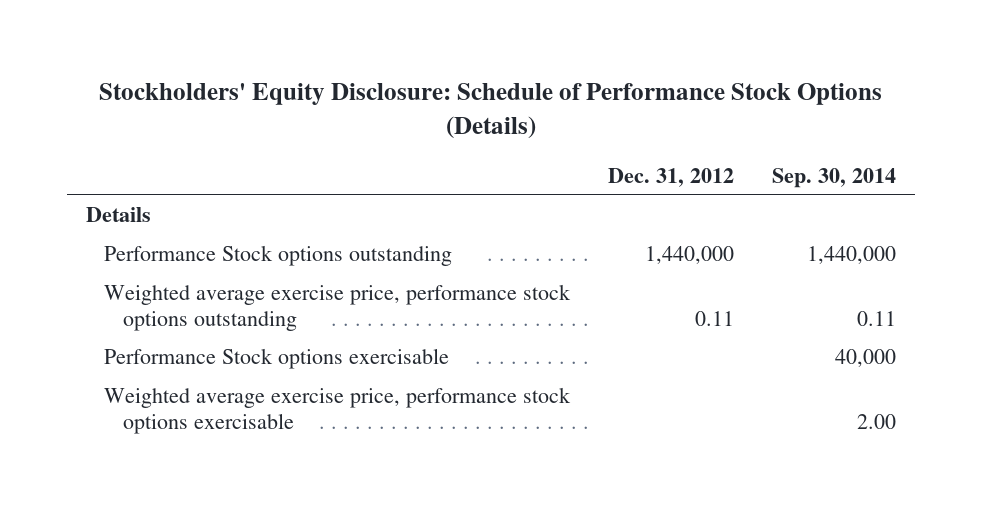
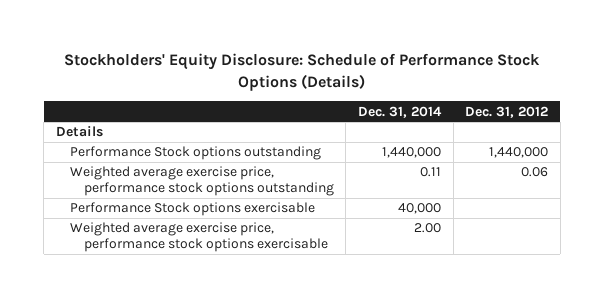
[772,167,897,188] Sep. 30, 2014 -> none
none -> [357,105,442,118] Dec. 31, 2014
[695,311,735,327] 0.11 -> [521,167,549,178] 0.06

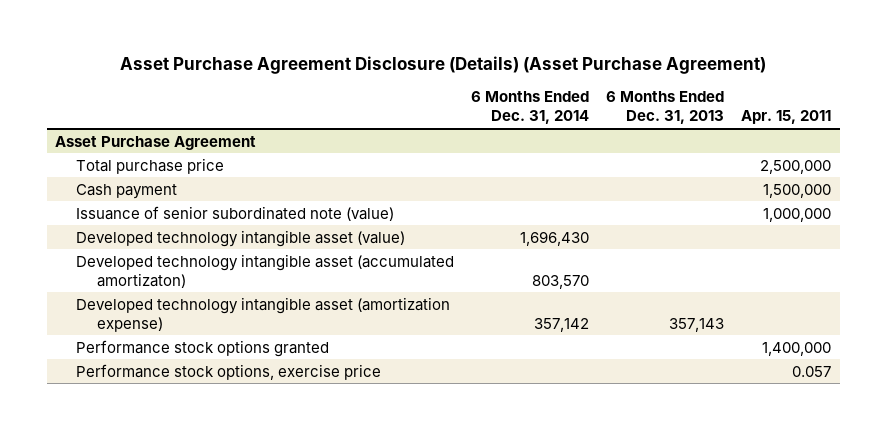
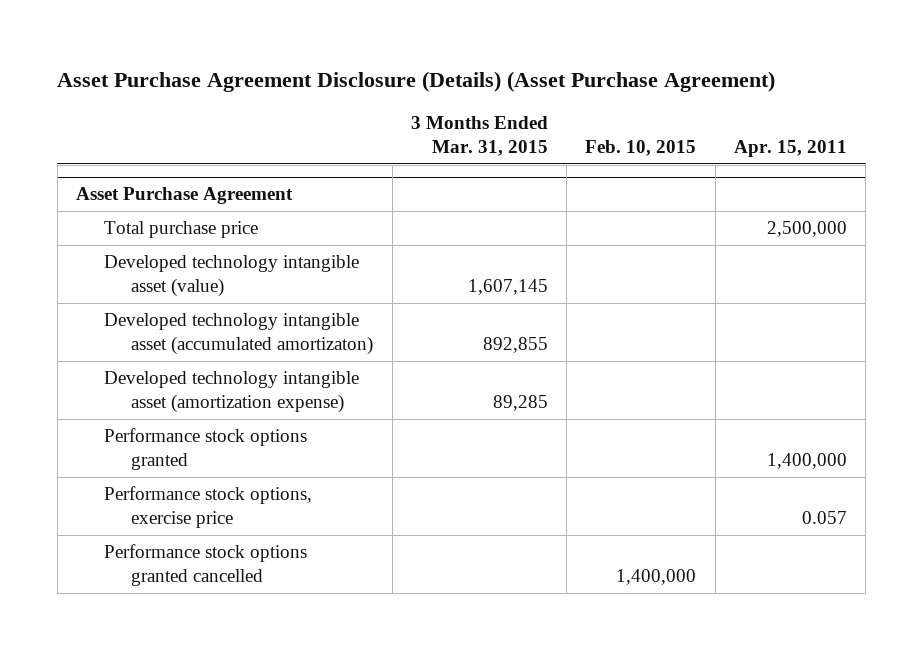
[471,91,590,125] 6 Months Ended Dec. 31, 2014 -> none
[606,91,725,125] 6 Months Ended Dec. 31, 2013 -> none
none -> [410,116,548,157] 3 Months Ended Mar. 31, 2015
none -> [585,140,697,157] Feb. 10, 2015
[76,183,178,199] Cash payment -> none
[76,205,395,221] Issuance of senior subordinated note (value) -> none
none -> [103,544,307,587] Performance stock options granted cancelled

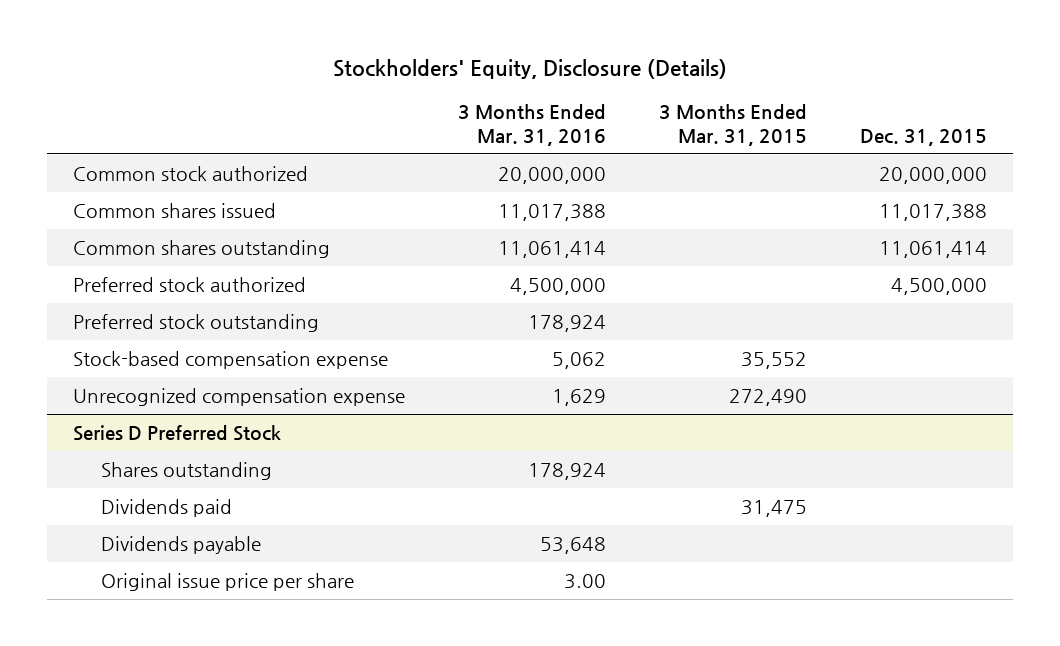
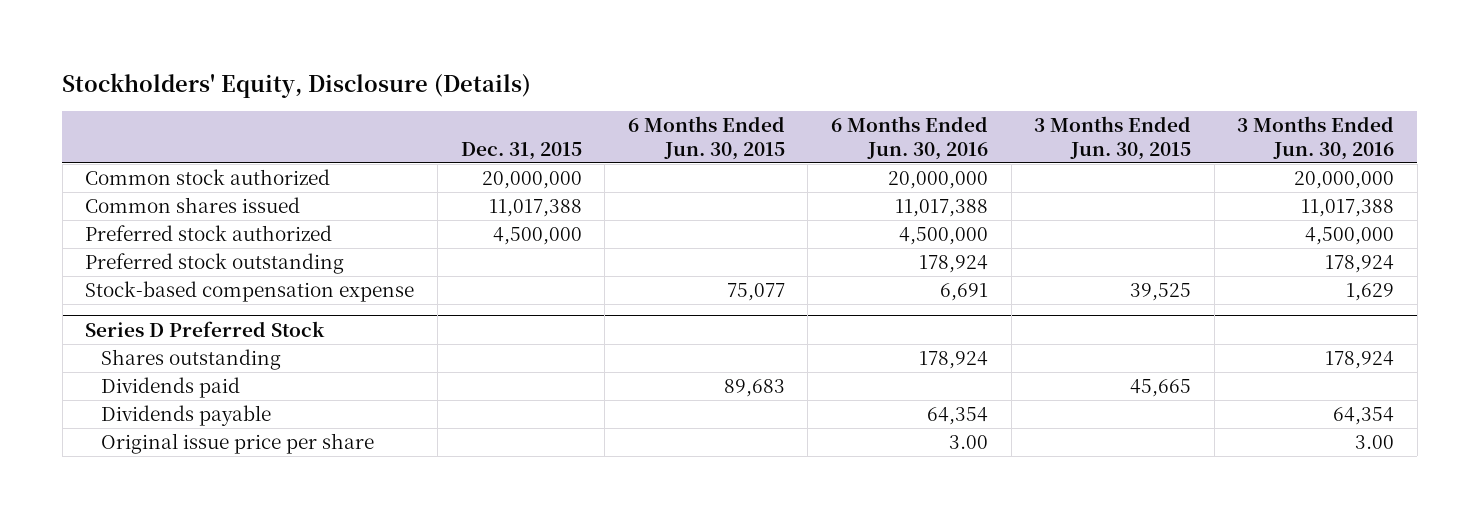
[458,104,607,146] 3 Months Ended Mar. 31, 2016 -> none
[658,104,807,146] 3 Months Ended Mar. 31, 2015 -> none
none -> [627,116,785,160] 6 Months Ended Jun. 30, 2015
none -> [830,116,988,160] 6 Months Ended Jun. 30, 2016
none -> [1034,116,1192,160] 3 Months Ended Jun. 30, 2015
none -> [1237,116,1395,160] 3 Months Ended Jun. 30, 2016
[73,240,331,259] Common shares outstanding -> none
[73,388,406,407] Unrecognized compensation expense -> none

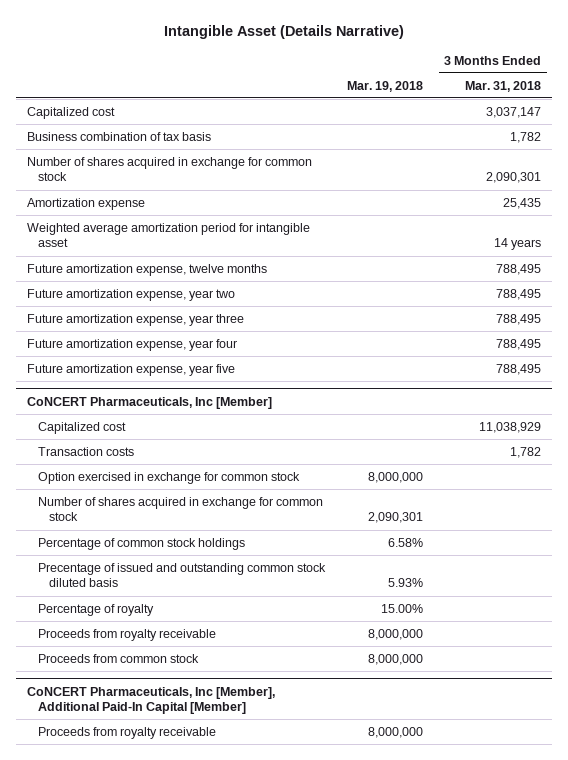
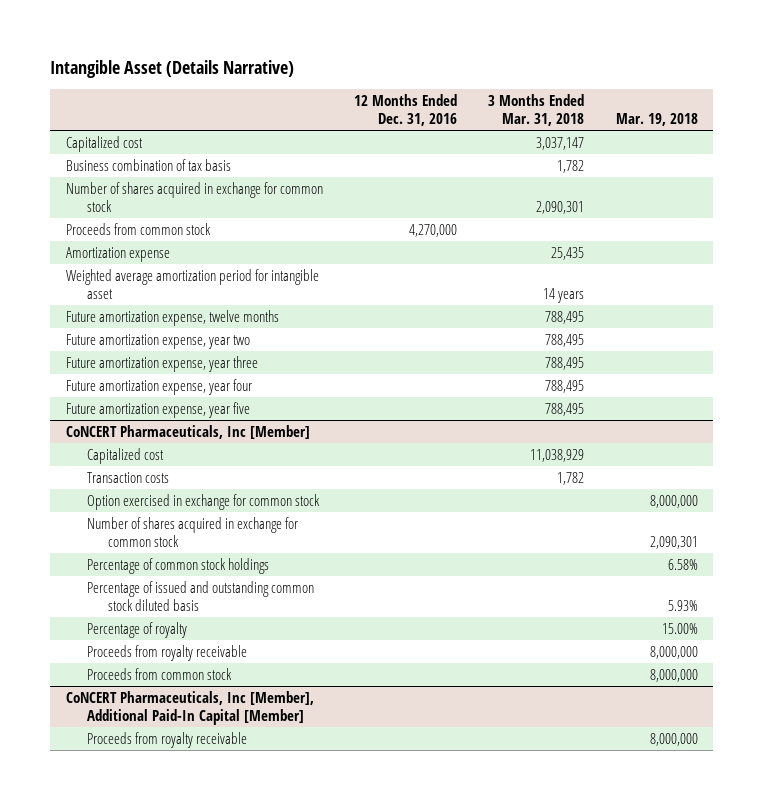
none -> [354,93,458,126] 12 Months Ended Dec. 31, 2016
none -> [65,223,211,236] Proceeds from common stock
[37,562,326,588] Precentage of issued and outstanding common stock diluted basis -> [86,581,314,612] Percentage of issued and outstanding common stock diluted basis

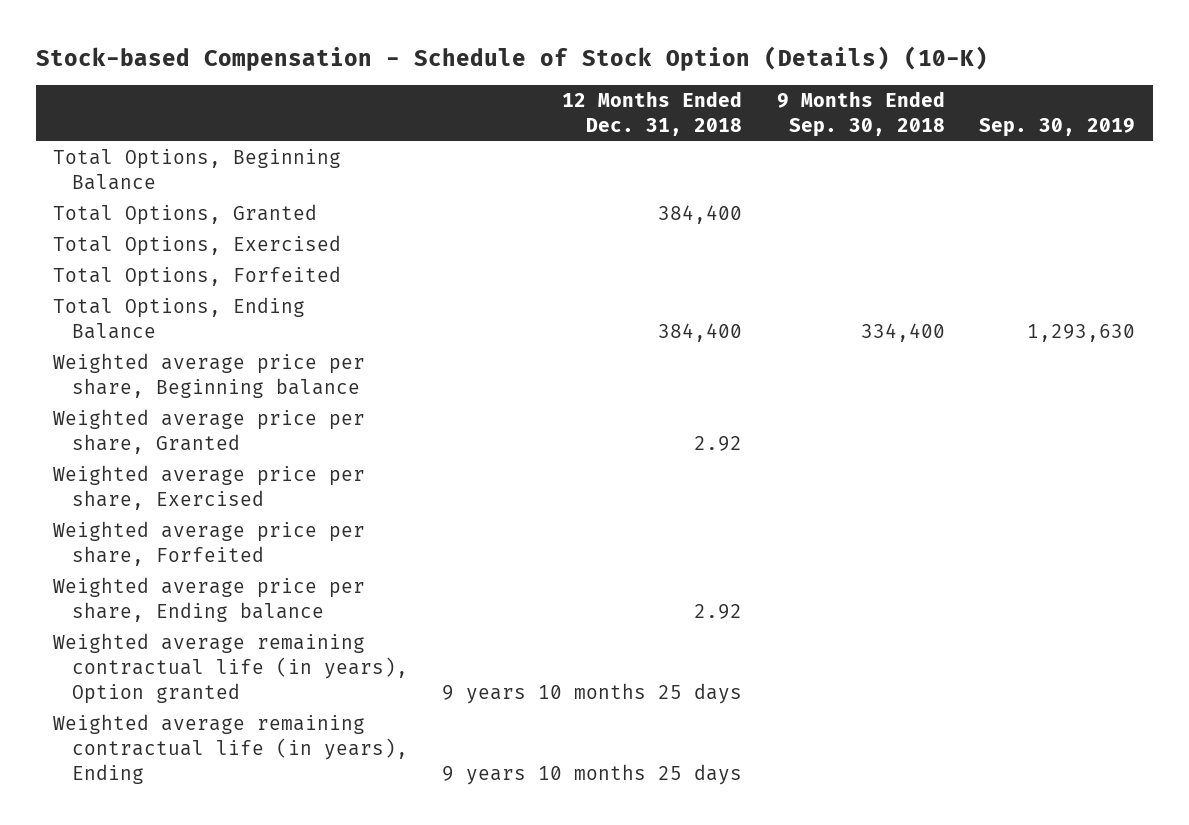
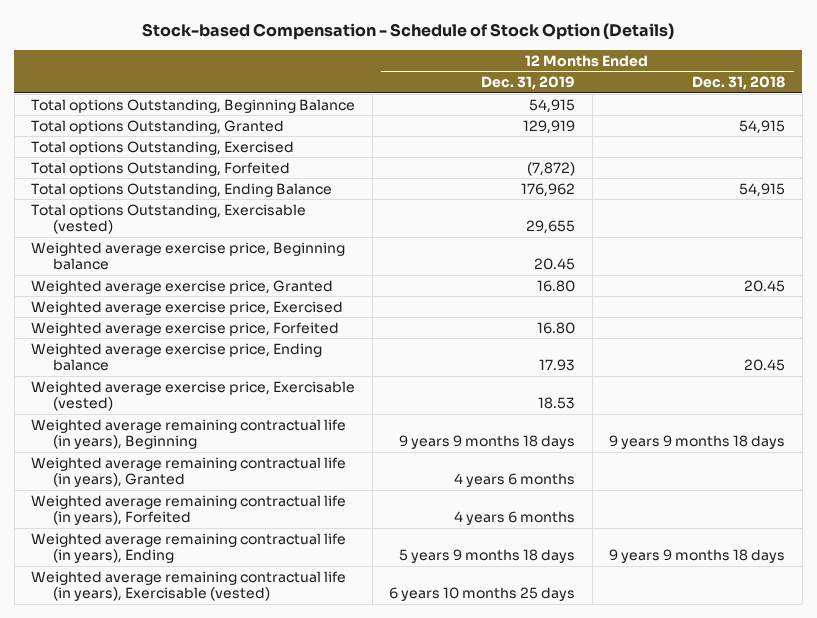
[36,45,989,71] Stock-based Compensation - Schedule of Stock Option (Details) (10-K) -> [142,22,675,40] Stock-based Compensation - Schedule of Stock Option (Details)
[776,91,945,137] 9 Months Ended Sep. 30, 2018 -> none
[979,117,1136,137] Sep. 30, 2019 -> none
none -> [481,75,576,90] Dec. 31, 2019
[53,149,342,191] Total Options, Beginning Balance -> [31,98,356,113] Total options Outstanding, Beginning Balance
[53,204,318,226] Total Options, Granted -> [31,119,285,134] Total options Outstanding, Granted
[658,205,743,225] 384,400 -> [739,119,786,134] 54,915
[53,235,342,257] Total Options, Exercised -> [31,140,295,155] Total options Outstanding, Exercised
[53,266,342,288] Total Options, Forfeited -> [31,161,291,176] Total options Outstanding, Forfeited
[53,297,306,340] Total Options, Ending Balance -> [31,182,333,197] Total options Outstanding, Ending Balance
[658,323,743,343] 384,400 -> [739,182,786,197] 54,915
none -> [31,203,307,235] Total options Outstanding, Exercisable (vested)
[53,353,366,399] Weighted average price per share, Beginning balance -> [31,241,346,271] Weighted average exercise price, Beginning balance
[53,409,366,455] Weighted average price per share, Granted -> [31,279,334,294] Weighted average exercise price, Granted
[694,436,743,452] 2.92 -> [744,279,786,292] 20.45
[53,465,366,511] Weighted average price per share, Exercised -> [31,300,344,315] Weighted average exercise price, Exercised
[53,521,366,567] Weighted average price per share, Forfeited -> [31,321,340,336] Weighted average exercise price, Forfeited
[53,577,366,623] Weighted average price per share, Ending balance -> [31,342,323,372] Weighted average exercise price, Ending balance
[694,604,743,620] 2.92 -> [744,359,786,372] 20.45
none -> [31,380,356,412] Weighted average exercise price, Exercisable (vested)
[53,633,409,704] Weighted average remaining contractual life (in years), Option granted -> [31,418,347,450] Weighted average remaining contractual life (in years), Beginning
[442,682,743,704] 9 years 10 months 25 days -> [609,435,786,450] 9 years 9 months 18 days
none -> [31,456,347,488] Weighted average remaining contractual life (in years), Granted
none -> [31,494,347,526] Weighted average remaining contractual life (in years), Forfeited
[442,763,743,785] 9 years 10 months 25 days -> [609,549,786,564] 9 years 9 months 18 days
none -> [31,570,347,602] Weighted average remaining contractual life (in years), Exercisable (vested)

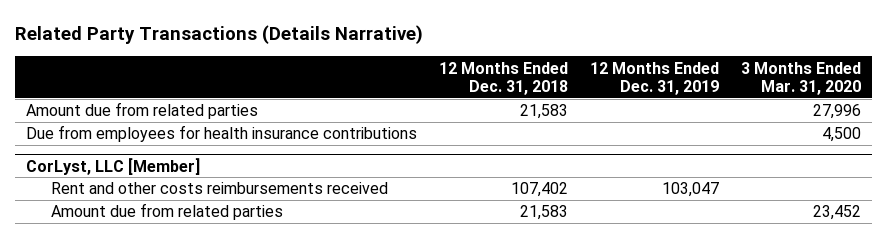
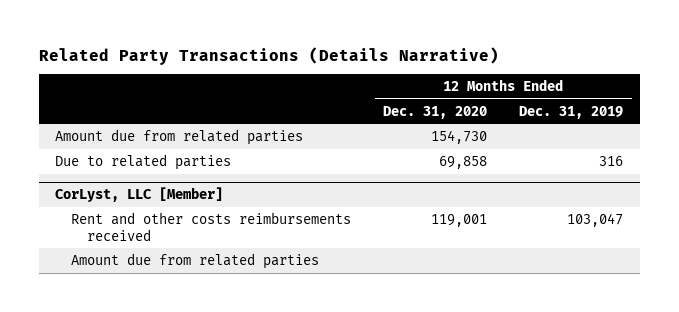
[438,61,568,96] 12 Months Ended Dec. 31, 2018 -> none
[740,61,861,96] 3 Months Ended Mar. 31, 2020 -> none
none -> [383,105,488,119] Dec. 31, 2020
[25,125,417,143] Due from employees for health insurance contributions -> none
none -> [55,154,232,171] Due to related parties

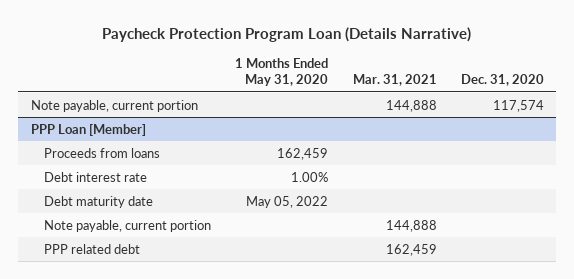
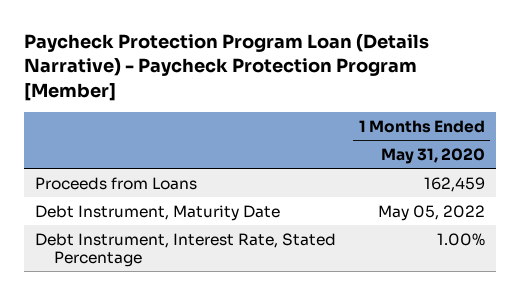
[102,26,472,42] Paycheck Protection Program Loan (Details Narrative) -> [23,34,429,101] Paycheck Protection Program Loan (Details Narrative) - Paycheck Protection Program [Member]
[352,74,437,87] Mar. 31, 2021 -> none
[460,74,544,87] Dec. 31, 2020 -> none
[30,99,198,112] Note payable, current portion -> none
[30,123,146,136] PPP Loan [Member] -> none
[43,147,160,158] Proceeds from loans -> none
[43,171,147,182] Debt interest rate -> none
[43,195,153,208] Debt maturity date -> none
[43,219,211,232] Note payable, current portion -> none
[43,243,140,254] PPP related debt -> none
none -> [35,176,198,190] Proceeds from Loans
none -> [35,204,281,221] Debt Instrument, Maturity Date
none -> [35,232,337,267] Debt Instrument, Interest Rate, Stated Percentage

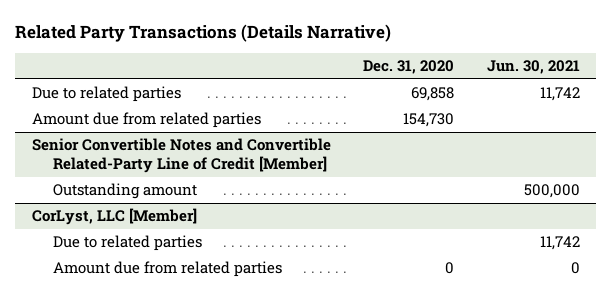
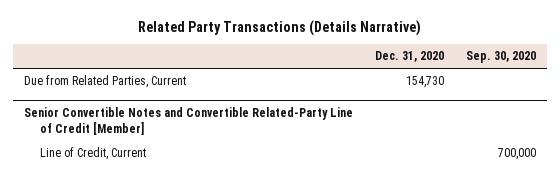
[486,60,580,75] Jun. 30, 2021 -> none
none -> [466,51,537,64] Sep. 30, 2020
[31,86,181,103] Due to related parties -> none
[31,112,261,129] Amount due from related parties -> [23,75,186,89] Due from Related Parties, Current
[31,208,197,226] CorLyst, LLC [Member] -> none
[53,235,203,252] Due to related parties -> none
[53,261,283,278] Amount due from related parties -> none
[53,183,198,200] Outstanding amount -> [40,147,147,161] Line of Credit, Current

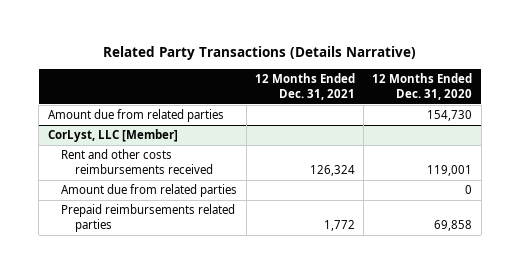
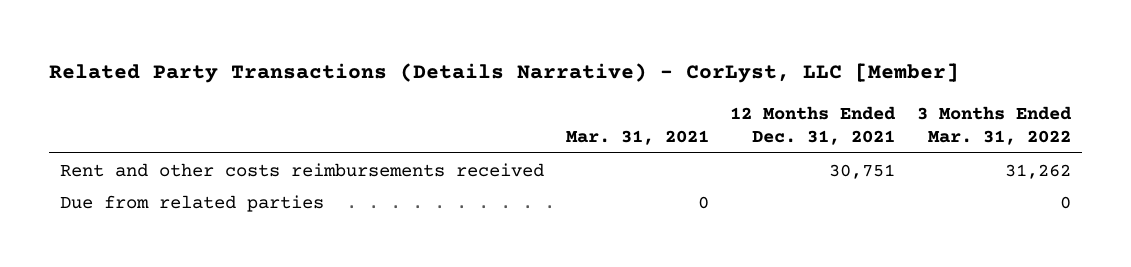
[102,46,416,61] Related Party Transactions (Details Narrative) -> [49,63,960,84] Related Party Transactions (Details Narrative) - CorLyst, LLC [Member]
[372,72,473,100] 12 Months Ended Dec. 31, 2020 -> none
none -> [565,130,709,146] Mar. 31, 2021
none -> [916,105,1072,146] 3 Months Ended Mar. 31, 2022
[47,129,178,143] CorLyst, LLC [Member] -> none
[61,149,214,175] Rent and other costs reimbursements received -> none
[61,184,238,198] Amount due from related parties -> none
[61,204,236,233] Prepaid reimbursements related parties -> none
none -> [59,162,544,177] Rent and other costs reimbursements received
[47,109,224,123] Amount due from related parties -> [59,194,324,212] Due from related parties

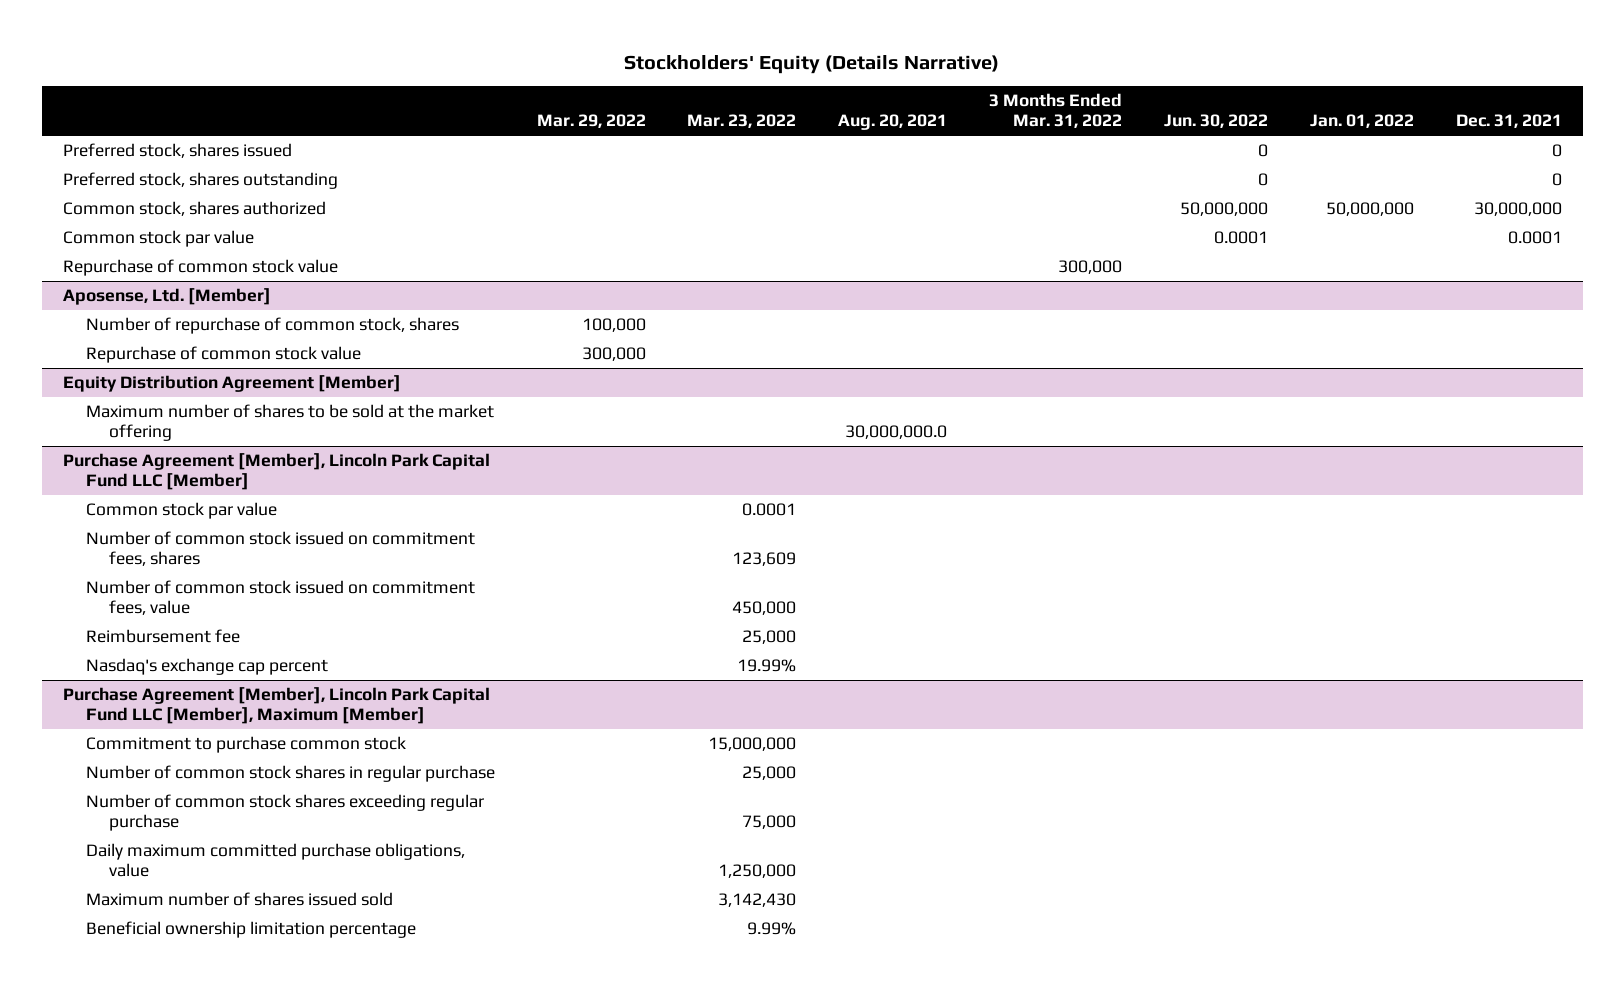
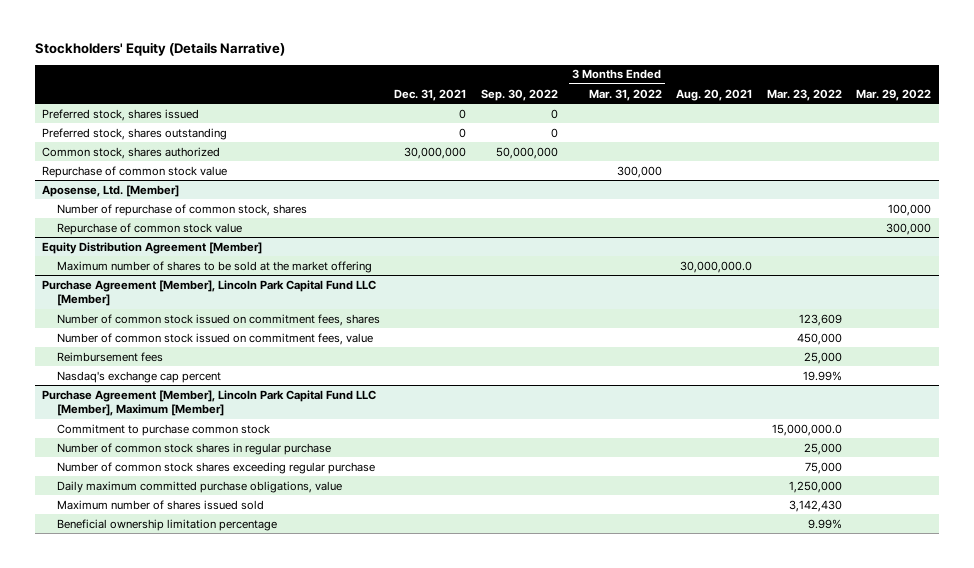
[1163,114,1268,129] Jun. 30, 2022 -> none
[1309,114,1414,129] Jan. 01, 2022 -> none
none -> [480,88,558,101] Sep. 30, 2022
[62,230,254,248] Common stock par value -> none
[85,502,277,520] Common stock par value -> none
[85,629,240,644] Reimbursement fee -> [56,351,163,362] Reimbursement fees
[708,737,797,752] 15,000,000 -> [771,423,842,436] 15,000,000.0

